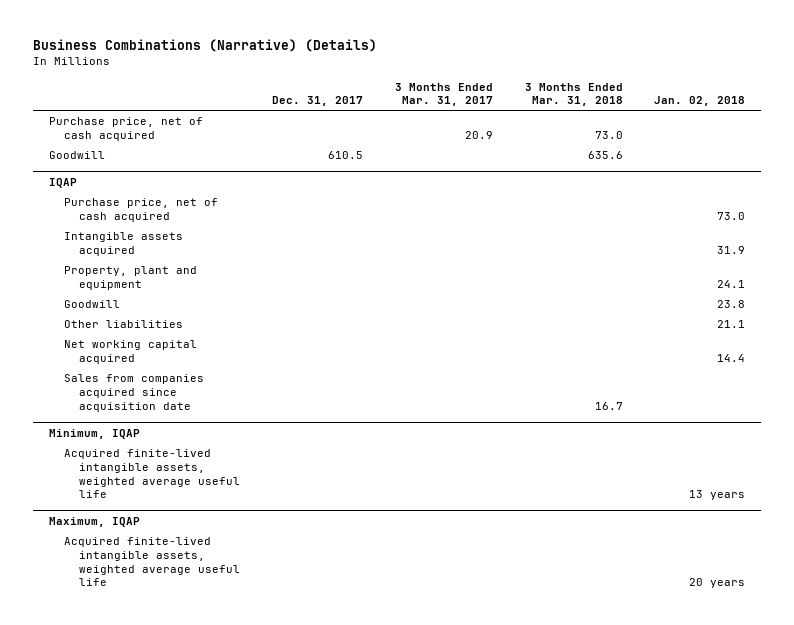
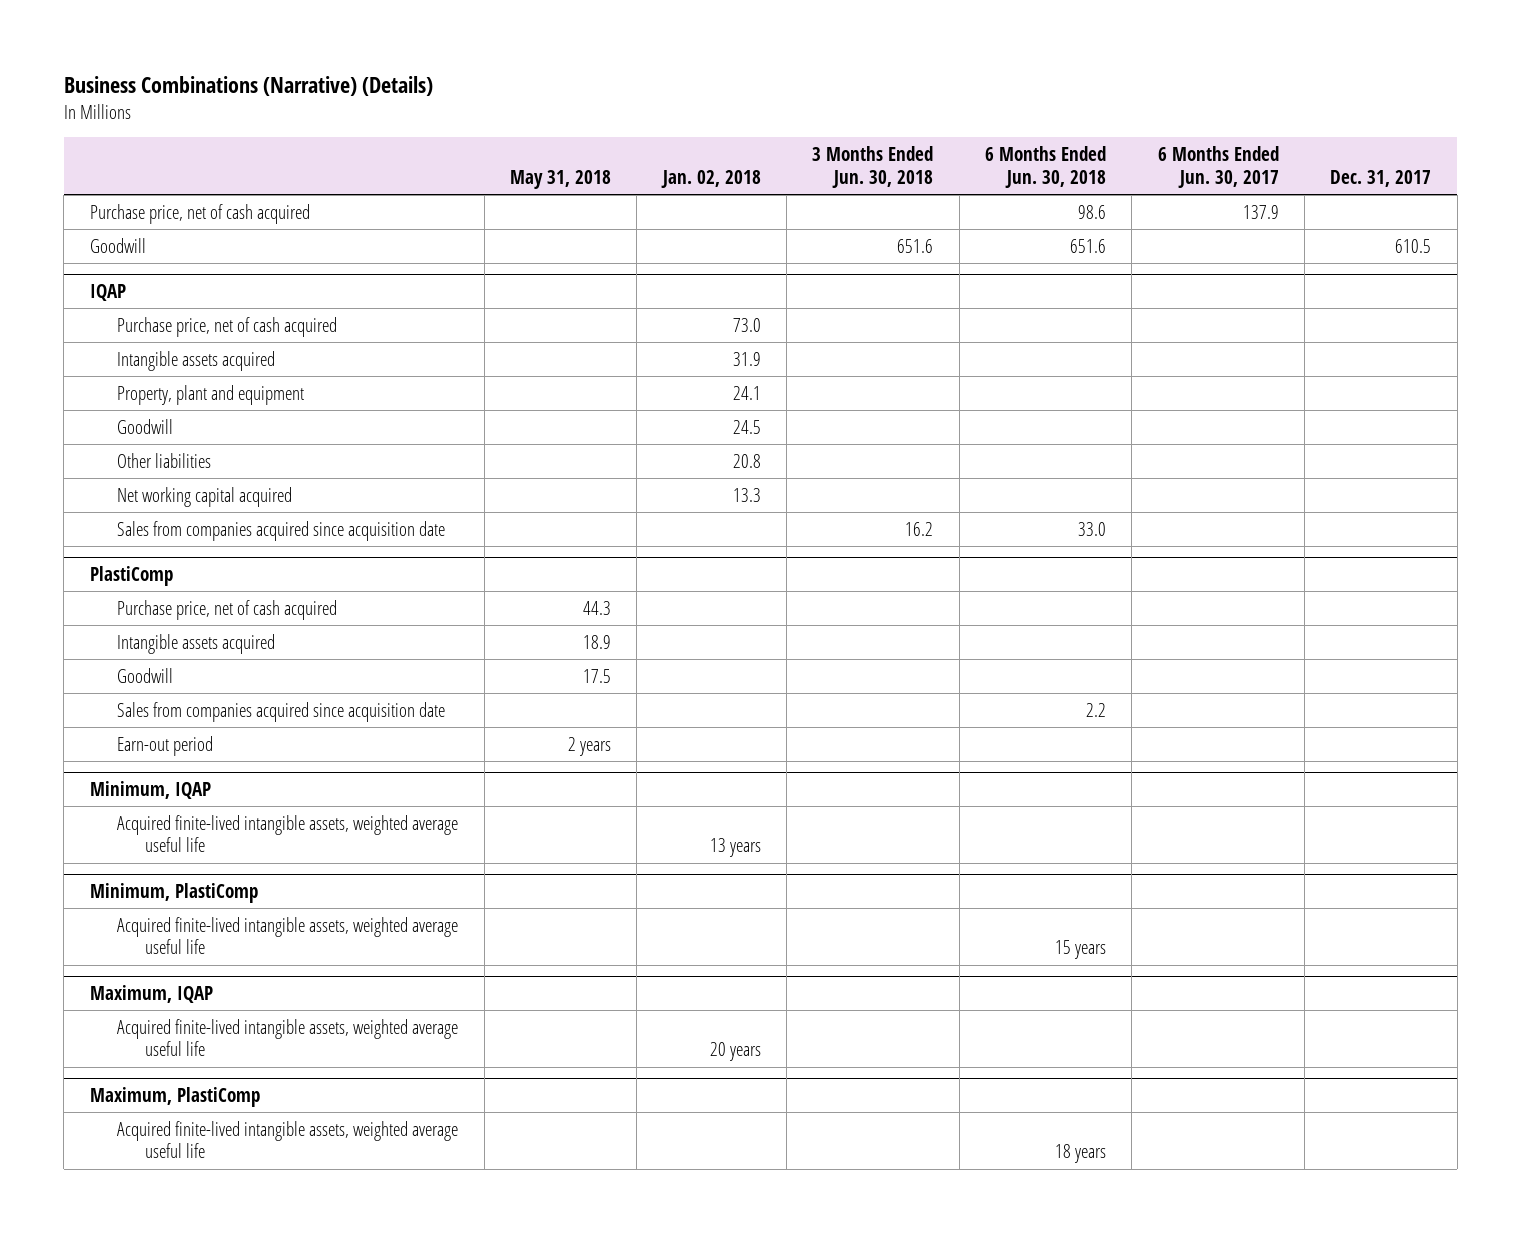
[394,82,493,107] 3 Months Ended Mar. 31, 2017 -> none
[524,82,623,107] 3 Months Ended Mar. 31, 2018 -> none
none -> [509,169,611,189] May 31, 2018
none -> [812,146,934,188] 3 Months Ended Jun. 30, 2018
none -> [985,146,1107,188] 6 Months Ended Jun. 30, 2018
none -> [1157,146,1279,188] 6 Months Ended Jun. 30, 2017
[717,300,746,309] 23.8 -> [732,419,761,434] 24.5
[717,320,746,329] 21.1 -> [732,453,761,468] 20.8
[717,353,746,362] 14.4 -> [732,487,761,502] 13.3
none -> [89,566,173,587] PlastiComp
none -> [117,599,338,620] Purchase price, net of cash acquired
none -> [117,633,276,654] Intangible assets acquired
none -> [117,667,174,683] Goodwill
none -> [117,701,446,722] Sales from companies acquired since acquisition date
none -> [117,735,214,756] Earn-out period
none -> [89,883,258,904] Minimum, PlastiComp
none -> [117,916,459,955] Acquired finite-lived intangible assets, weighted average useful life
none -> [89,1087,260,1108] Maximum, PlastiComp
none -> [117,1120,459,1159] Acquired finite-lived intangible assets, weighted average useful life

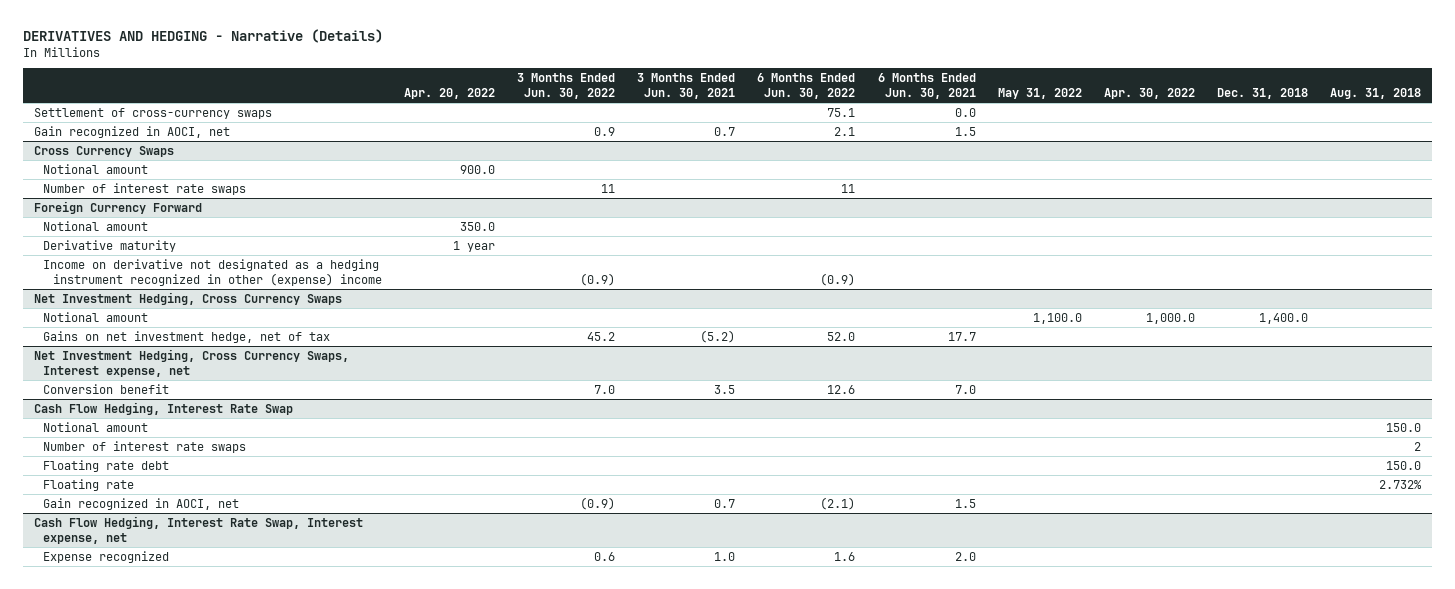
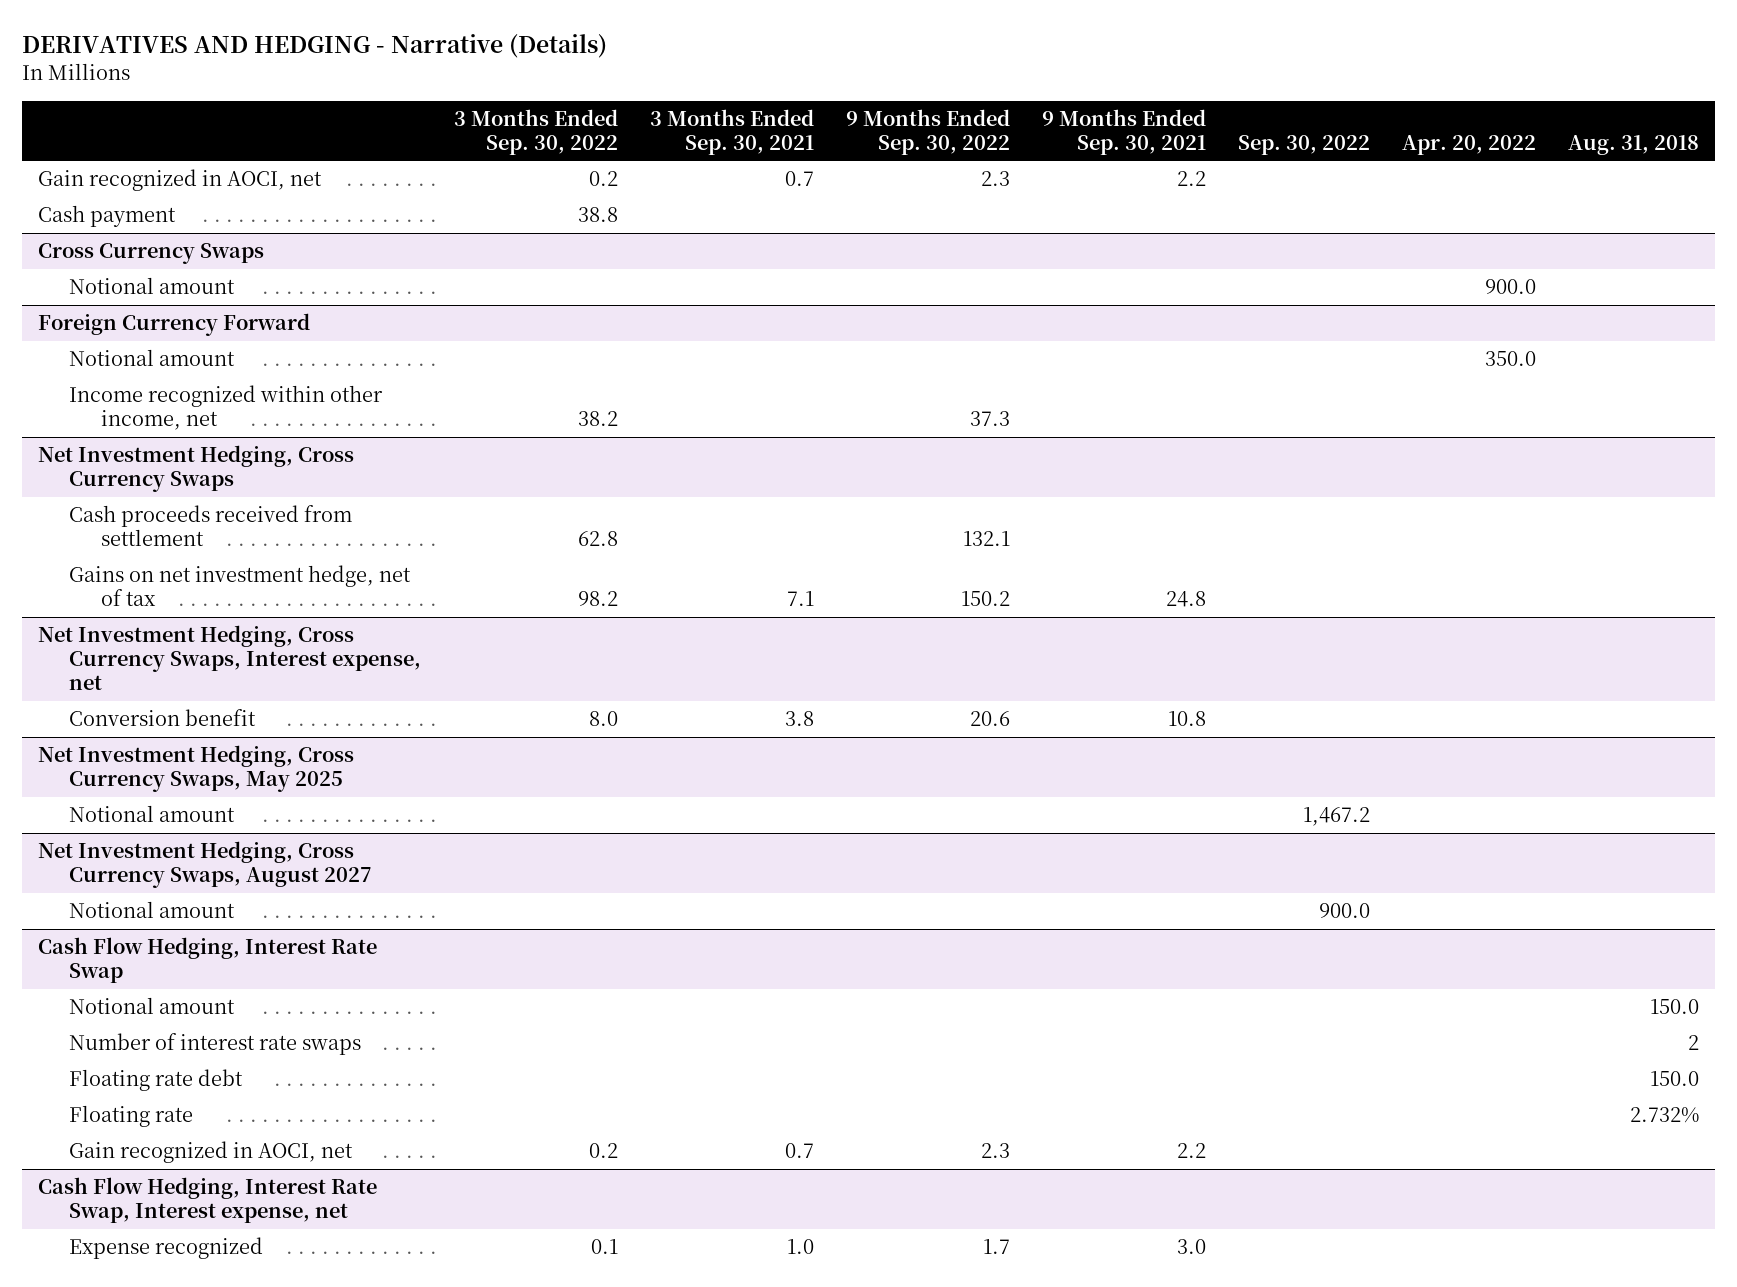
[516,73,615,99] 3 Months Ended Jun. 30, 2022 -> none
[637,73,736,99] 3 Months Ended Jun. 30, 2021 -> none
[757,73,856,99] 6 Months Ended Jun. 30, 2022 -> none
[877,73,976,99] 6 Months Ended Jun. 30, 2021 -> none
[997,87,1082,99] May 31, 2022 -> none
[1103,87,1195,99] Apr. 30, 2022 -> none
[1217,87,1309,99] Dec. 31, 2018 -> none
none -> [453,108,618,155] 3 Months Ended Sep. 30, 2022
none -> [649,108,814,155] 3 Months Ended Sep. 30, 2021
none -> [845,108,1010,155] 9 Months Ended Sep. 30, 2022
none -> [1041,108,1206,155] 9 Months Ended Sep. 30, 2021
none -> [1238,134,1371,155] Sep. 30, 2022
[34,107,273,119] Settlement of cross-currency swaps -> none
none -> [38,205,177,228] Cash payment
[43,182,247,195] Number of interest rate swaps -> none
[43,239,177,252] Derivative maturity -> none
[43,258,382,286] Income on derivative not designated as a hedging instrument recognized in other (expense) income -> [69,385,384,431] Income recognized within other income, net
[43,311,149,322] Notional amount -> none
none -> [69,505,353,547] Cash proceeds received from settlement
none -> [38,745,355,793] Net Investment Hedging, Cross Currency Swaps, May 2025
none -> [69,805,236,823] Notional amount
none -> [38,841,373,889] Net Investment Hedging, Cross Currency Swaps, August 2027
none -> [69,901,236,919] Notional amount

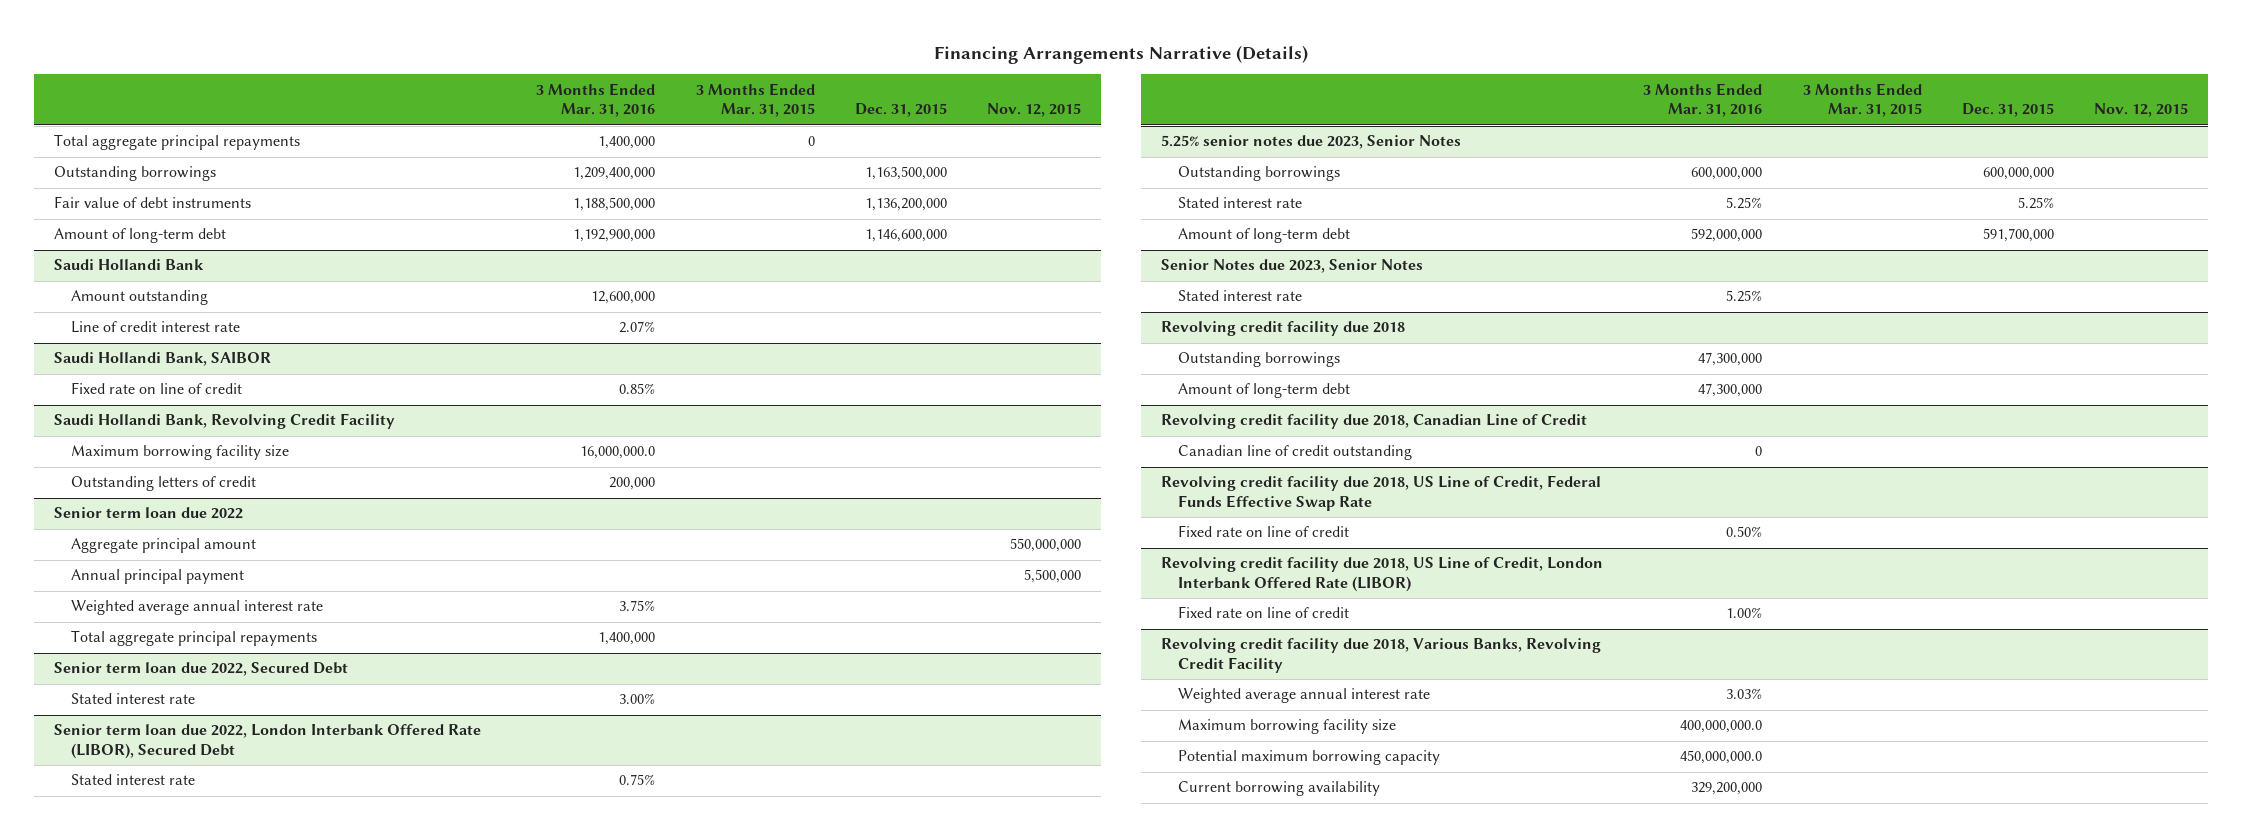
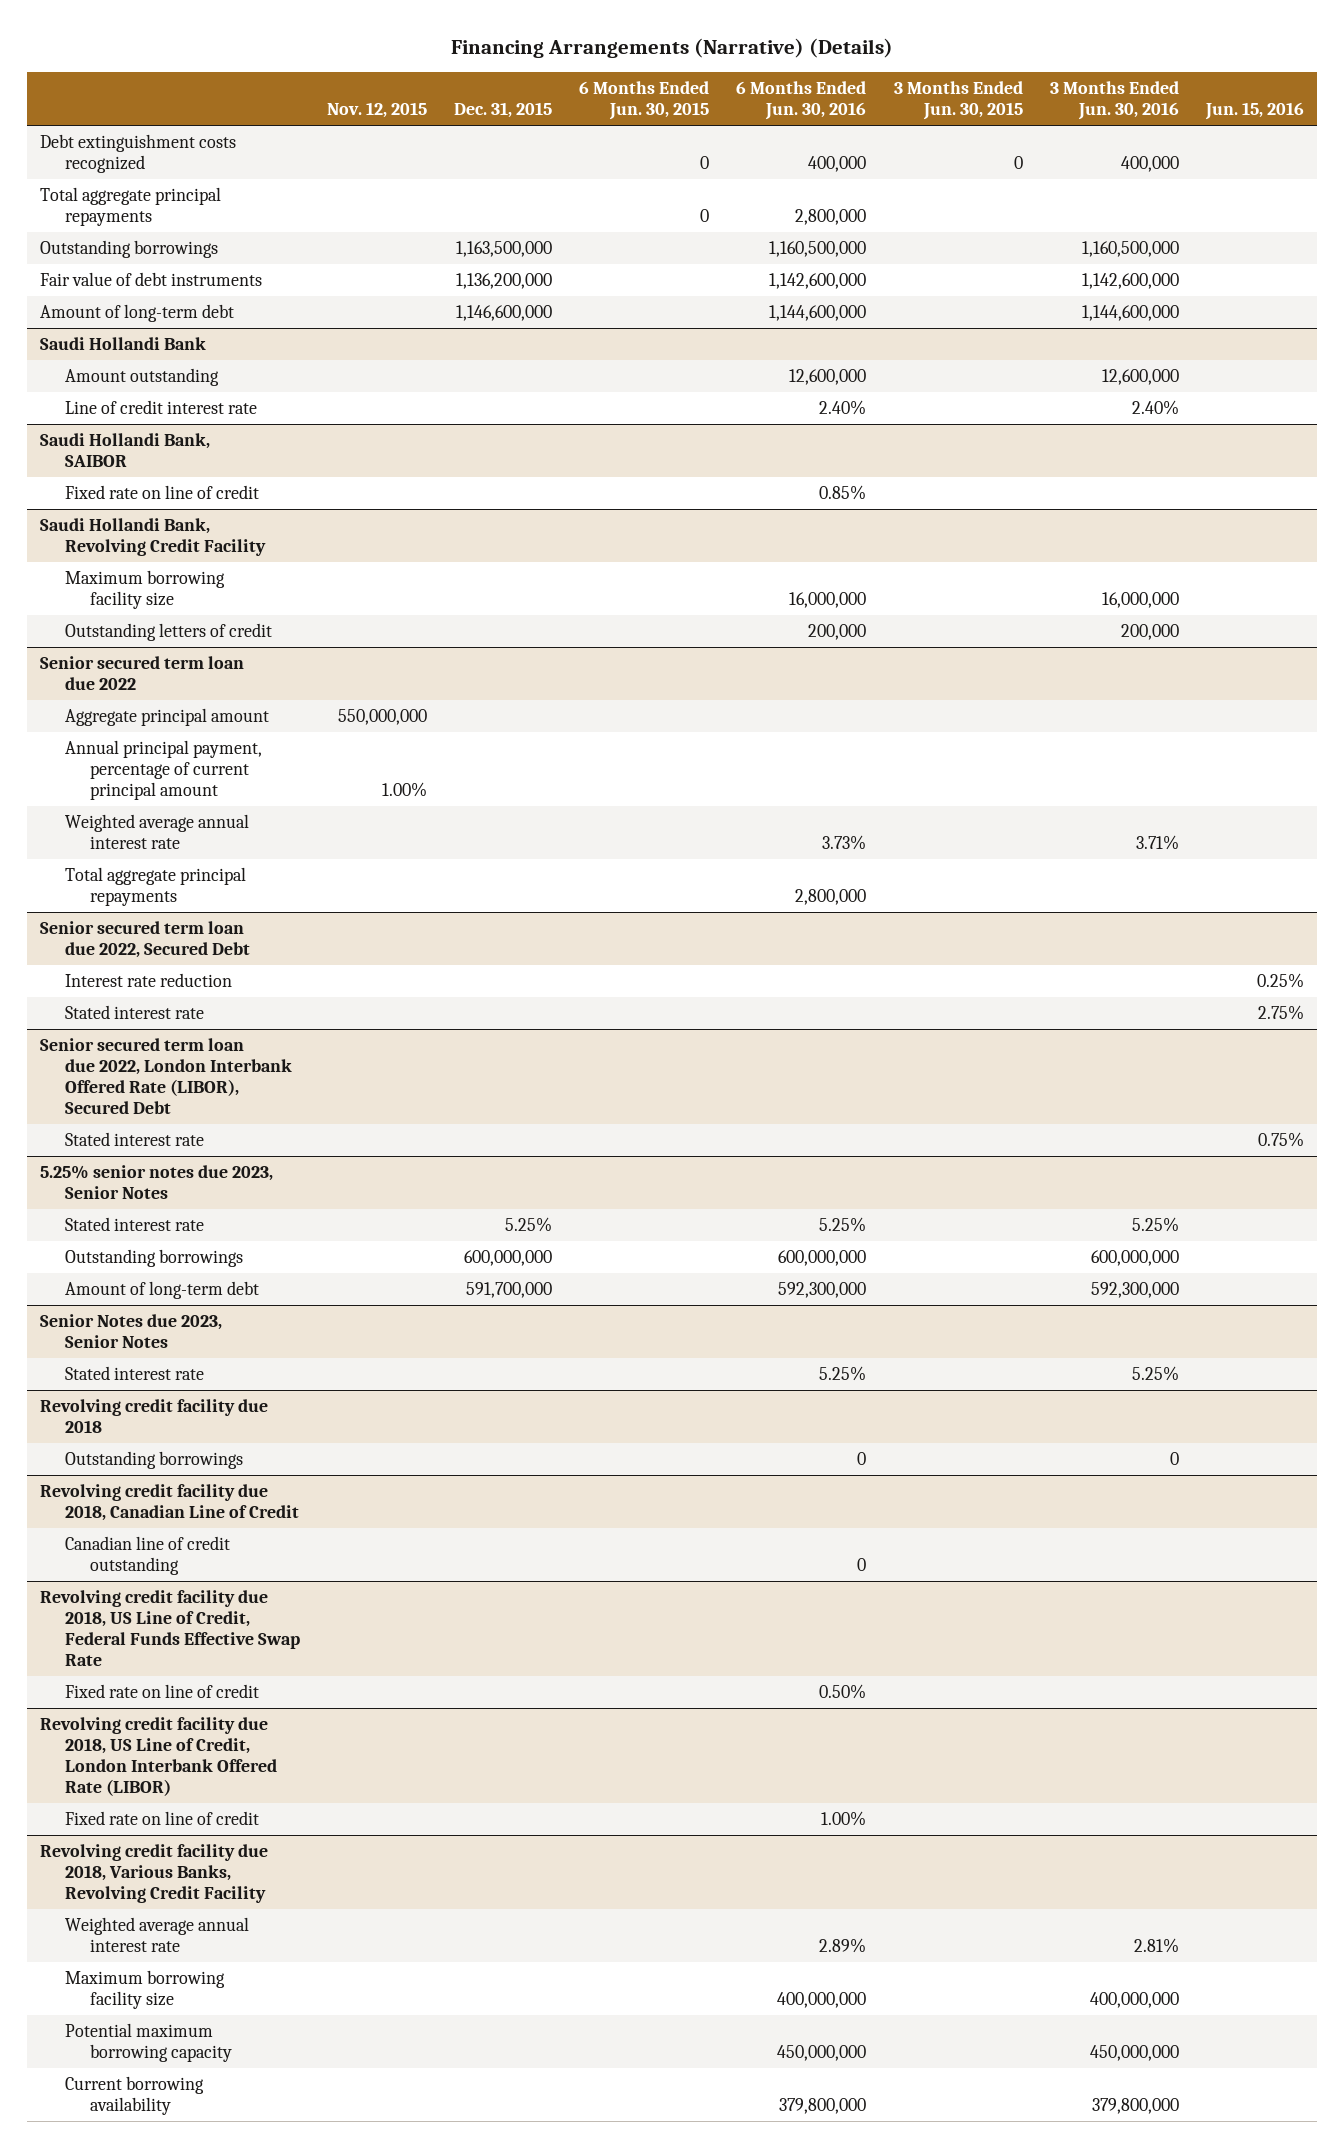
[934,44,1309,64] Financing Arrangements Narrative (Details) -> [451,38,894,59] Financing Arrangements (Narrative) (Details)
[536,82,656,118] 3 Months Ended Mar. 31, 2016 -> none
[695,82,815,118] 3 Months Ended Mar. 31, 2015 -> none
none -> [579,81,710,121] 6 Months Ended Jun. 30, 2015
none -> [736,81,867,121] 6 Months Ended Jun. 30, 2016
none -> [893,81,1023,121] 3 Months Ended Jun. 30, 2015
none -> [1049,81,1179,121] 3 Months Ended Jun. 30, 2016
none -> [1204,102,1304,121] Jun. 15, 2016
none -> [40,133,237,174] Debt extinguishment costs recognized
[54,507,244,520] Senior term loan due 2022 -> [40,655,245,691] Senior secured term loan due 2022
[70,569,244,585] Annual principal payment -> none
none -> [65,739,263,801] Annual principal payment, percentage of current principal amount
[54,662,349,677] Senior term loan due 2022, Secured Debt -> [40,920,251,959] Senior secured term loan due 2022, Secured Debt
none -> [65,972,233,987] Interest rate reduction
[54,724,482,760] Senior term loan due 2022, London Interbank Offered Rate (LIBOR), Secured Debt -> [40,1037,293,1115] Senior secured term loan due 2022, London Interbank Offered Rate (LIBOR), Secured Debt
[1177,166,1340,182] Outstanding borrowings -> [65,1248,244,1267] Outstanding borrowings
[1177,383,1350,399] Amount of long-term debt -> none

